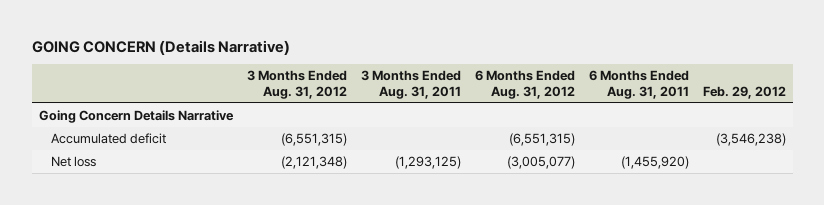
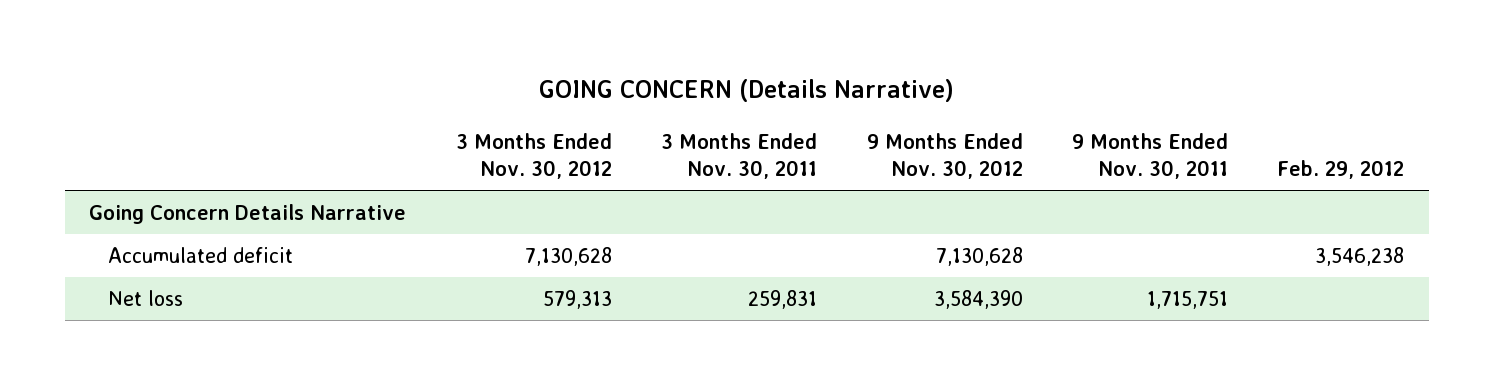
[246,70,347,100] 3 Months Ended Aug. 31, 2012 -> none
[360,70,461,100] 3 Months Ended Aug. 31, 2011 -> none
[474,70,575,100] 6 Months Ended Aug. 31, 2012 -> none
[588,70,689,100] 6 Months Ended Aug. 31, 2011 -> none
none -> [455,132,612,179] 3 Months Ended Nov. 30, 2012
none -> [661,132,818,179] 3 Months Ended Nov. 30, 2011
none -> [866,132,1023,179] 9 Months Ended Nov. 30, 2012
none -> [1072,132,1229,179] 9 Months Ended Nov. 30, 2011
[715,132,786,146] (3,546,238) -> [1315,247,1405,267] 3,546,238

